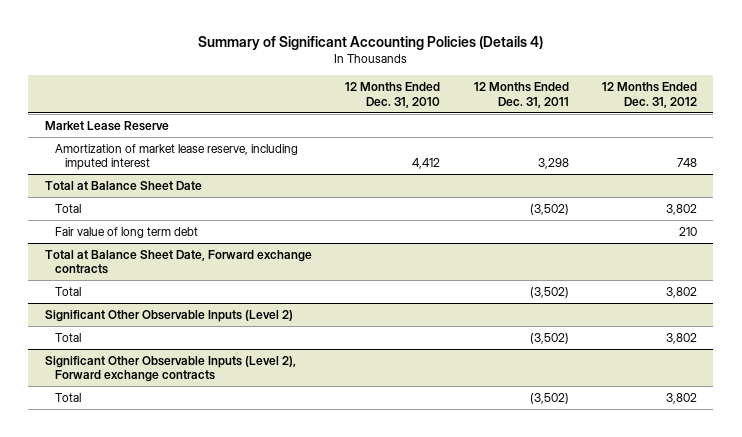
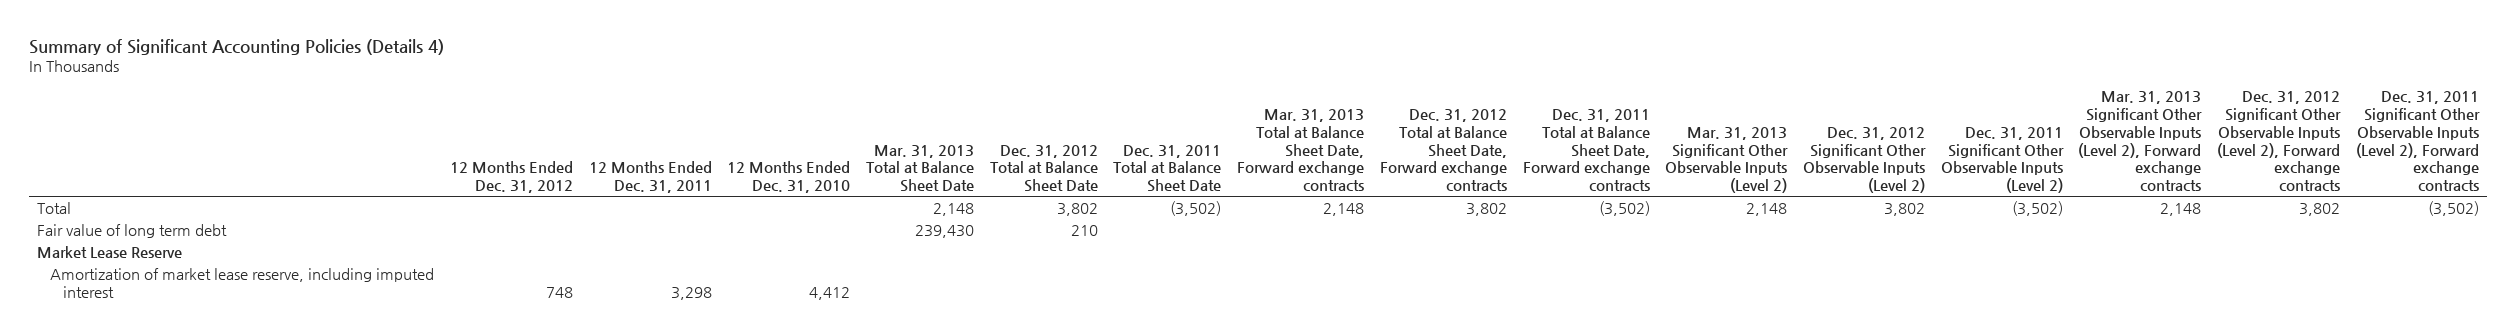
none -> [866,144,975,193] Mar. 31, 2013 Total at Balance Sheet Date
none -> [989,144,1098,193] Dec. 31, 2012 Total at Balance Sheet Date
none -> [1113,144,1222,193] Dec. 31, 2011 Total at Balance Sheet Date
none -> [1237,109,1365,192] Mar. 31, 2013 Total at Balance Sheet Date, Forward exchange contracts
none -> [1379,109,1507,192] Dec. 31, 2012 Total at Balance Sheet Date, Forward exchange contracts
none -> [1522,109,1650,192] Dec. 31, 2011 Total at Balance Sheet Date, Forward exchange contracts
none -> [1665,126,1789,194] Mar. 31, 2013 Significant Other Observable Inputs (Level 2)
none -> [1802,126,1926,194] Dec. 31, 2012 Significant Other Observable Inputs (Level 2)
none -> [1940,126,2064,194] Dec. 31, 2011 Significant Other Observable Inputs (Level 2)
none -> [2078,91,2203,192] Mar. 31, 2013 Significant Other Observable Inputs (Level 2), Forward exchange contracts
none -> [2217,91,2342,192] Dec. 31, 2012 Significant Other Observable Inputs (Level 2), Forward exchange contracts
none -> [2355,91,2480,192] Dec. 31, 2011 Significant Other Observable Inputs (Level 2), Forward exchange contracts
none -> [37,201,72,214] Total
none -> [37,223,228,238] Fair value of long term debt
[45,181,203,191] Total at Balance Sheet Date -> none
[55,204,82,214] Total -> none
[55,227,199,239] Fair value of long term debt -> none
[45,250,313,275] Total at Balance Sheet Date, Forward exchange contracts -> none
[55,287,82,297] Total -> none
[45,310,294,323] Significant Other Observable Inputs (Level 2) -> none
[55,333,82,343] Total -> none
[45,356,297,383] Significant Other Observable Inputs (Level 2), Forward exchange contracts -> none
[55,393,82,403] Total -> none

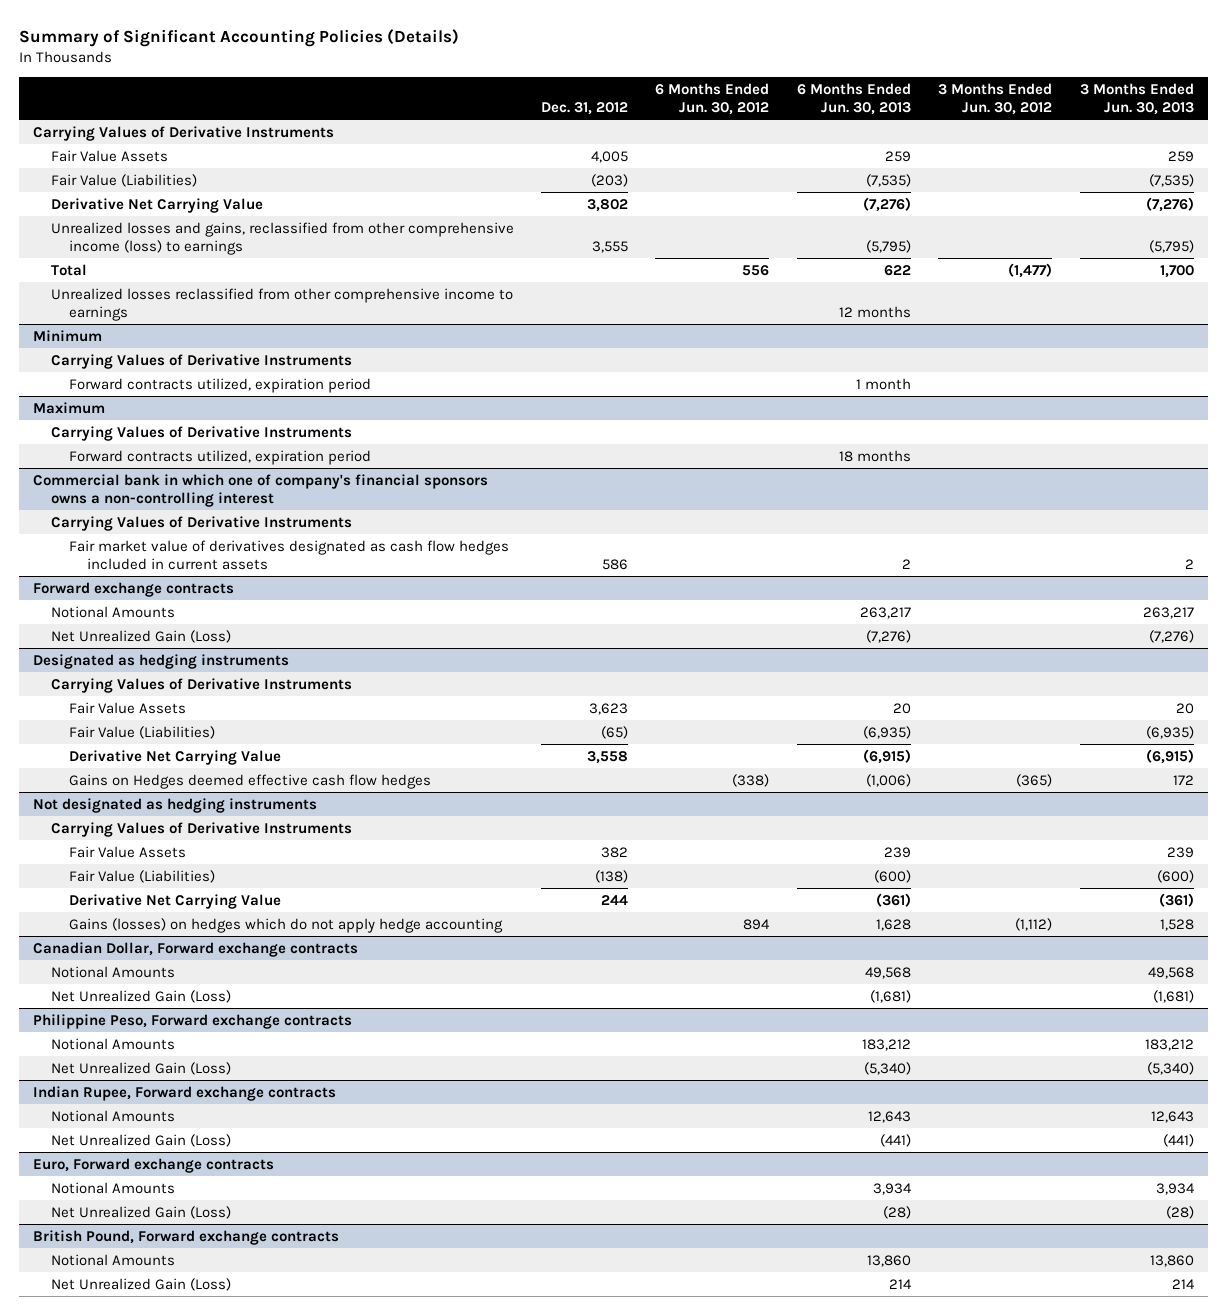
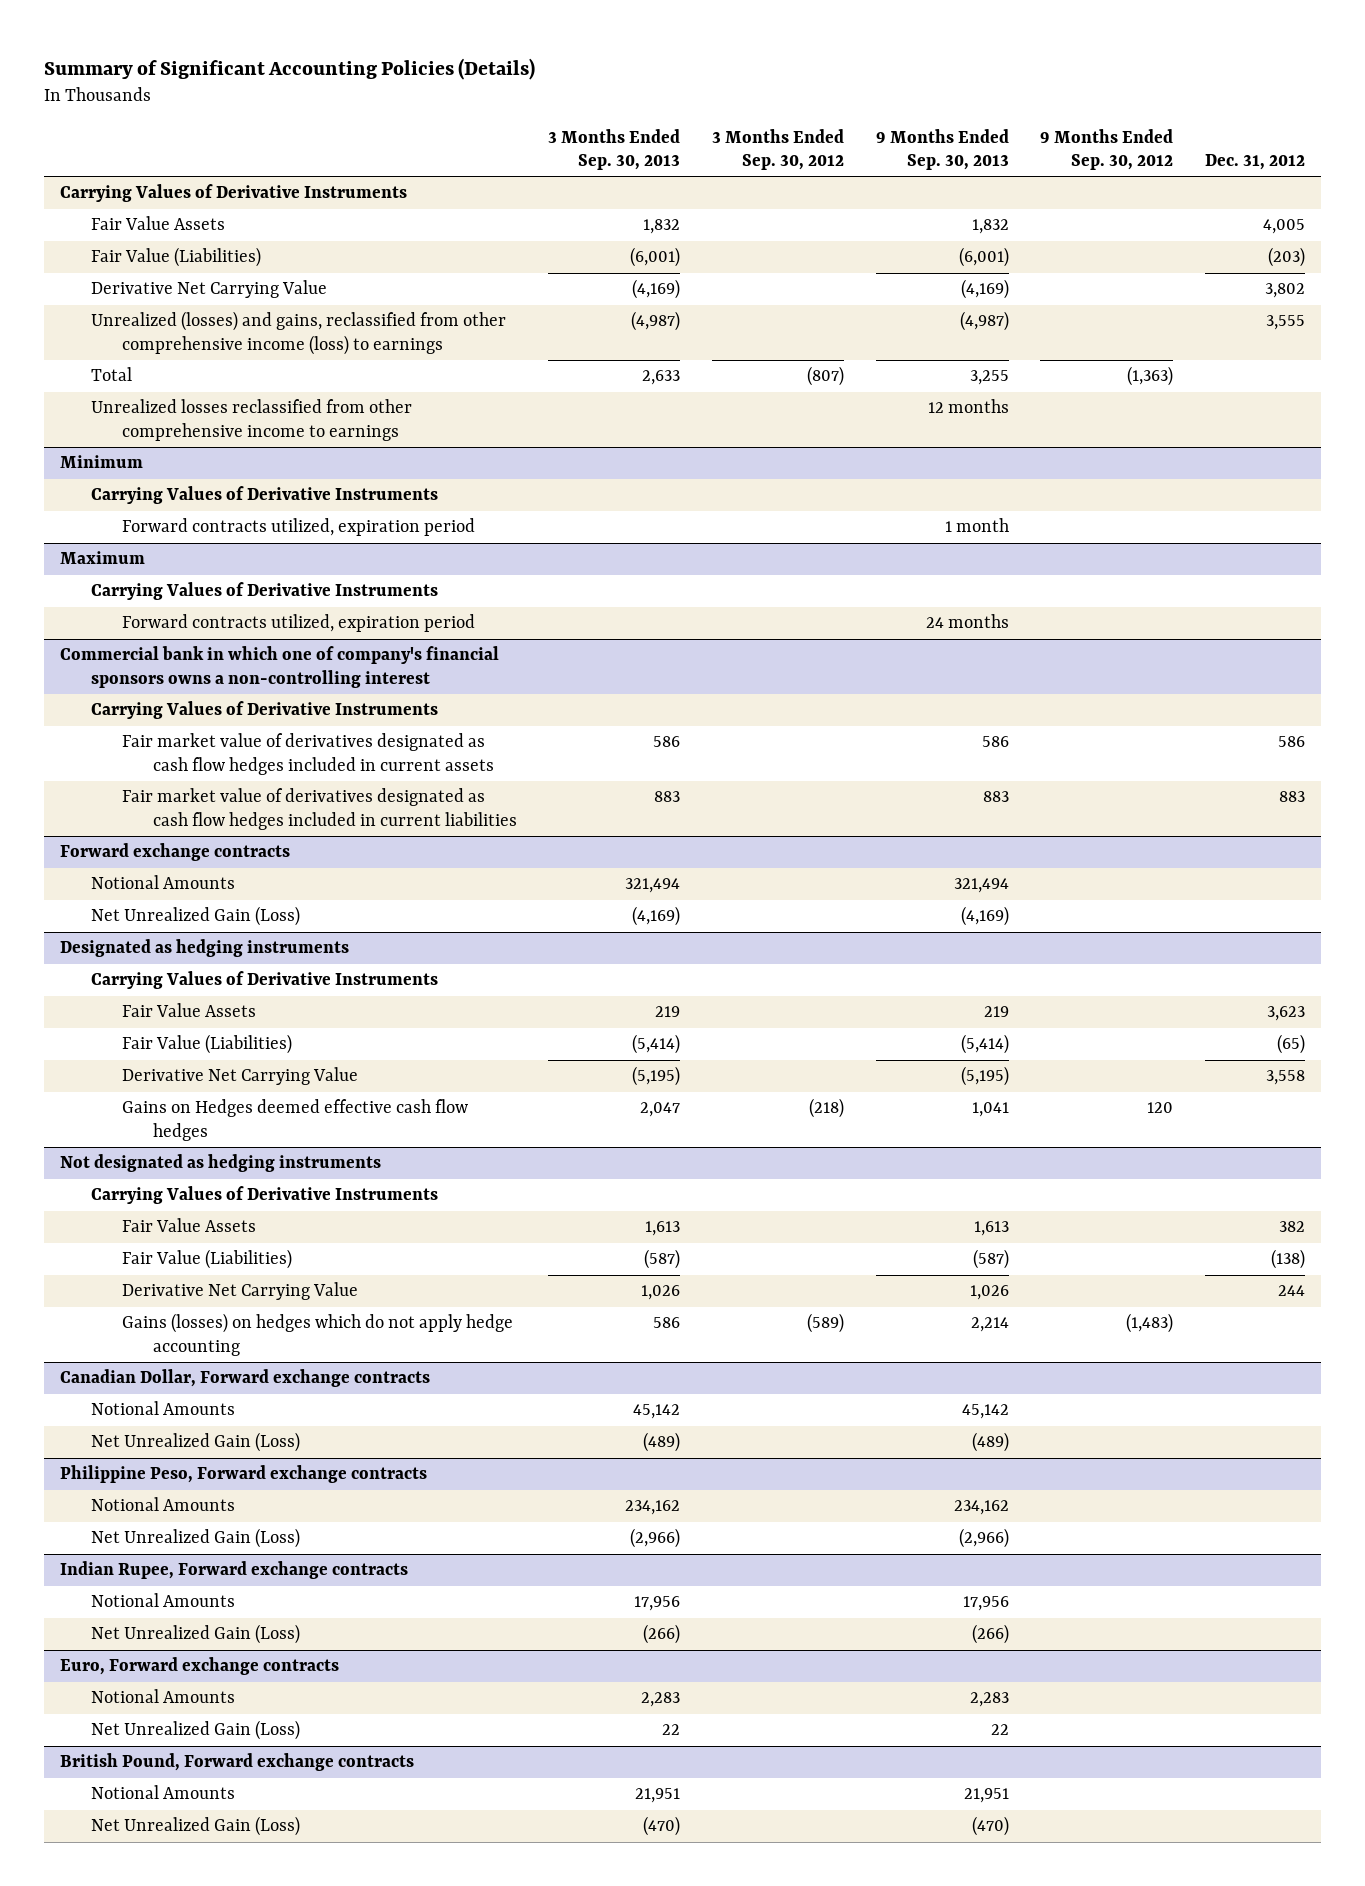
[655,83,770,116] 6 Months Ended Jun. 30, 2012 -> none
[796,83,911,116] 6 Months Ended Jun. 30, 2013 -> none
[938,83,1053,116] 3 Months Ended Jun. 30, 2012 -> none
[1079,83,1194,116] 3 Months Ended Jun. 30, 2013 -> none
none -> [548,128,681,170] 3 Months Ended Sep. 30, 2013
none -> [712,128,845,170] 3 Months Ended Sep. 30, 2012
none -> [875,128,1009,170] 9 Months Ended Sep. 30, 2013
none -> [1040,128,1174,170] 9 Months Ended Sep. 30, 2012
[50,221,514,255] Unrealized losses and gains, reclassified from other comprehensive income (loss) to earnings -> [90,311,506,355] Unrealized (losses) and gains, reclassified from other comprehensive income (loss) to earnings
none -> [121,788,517,830] Fair market value of derivatives designated as cash flow hedges included in current liabilities

